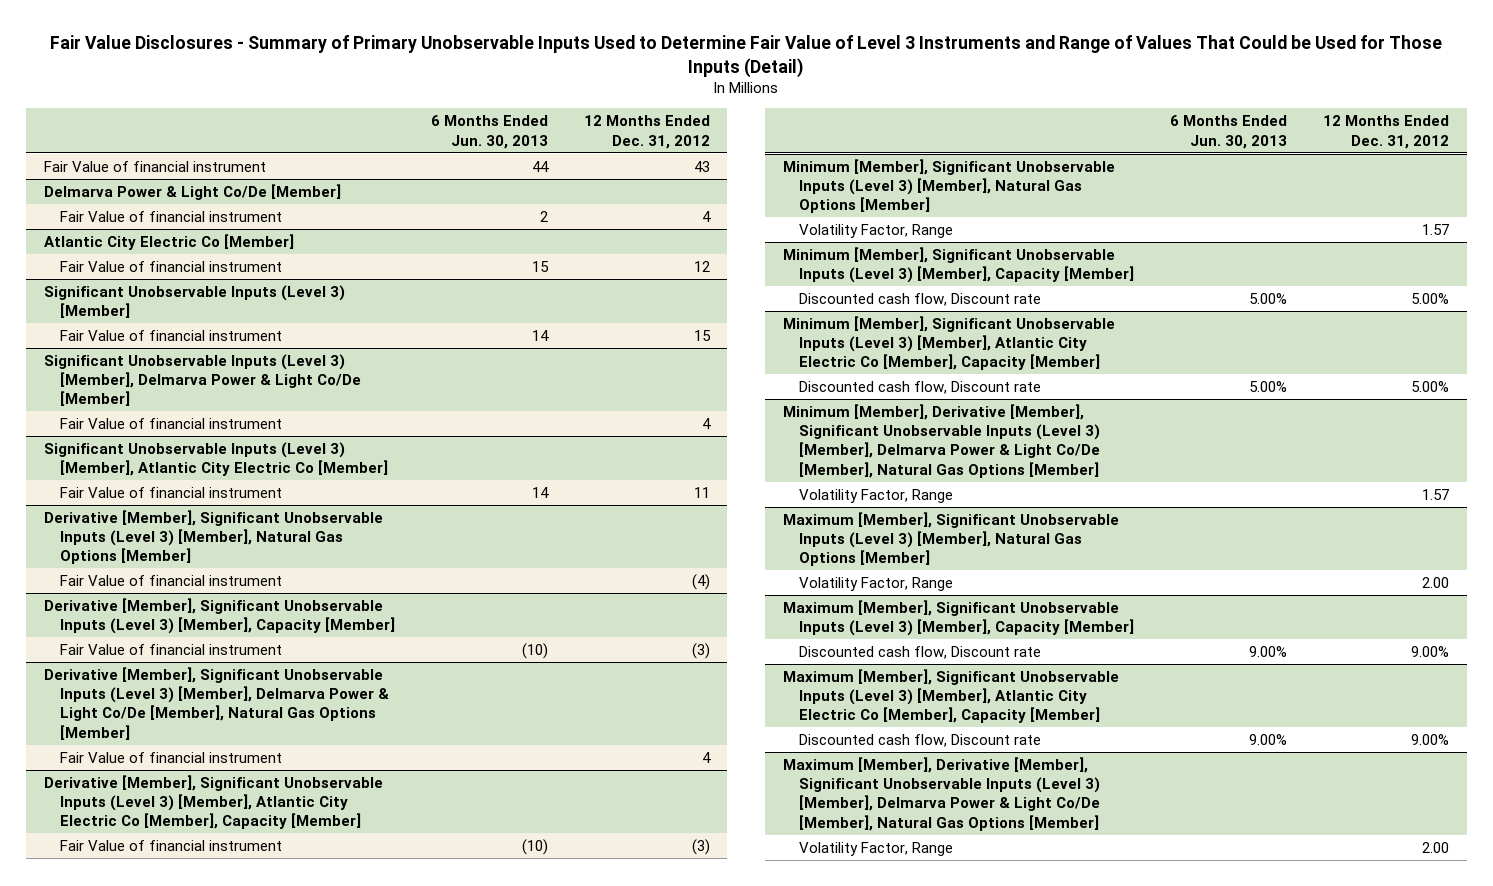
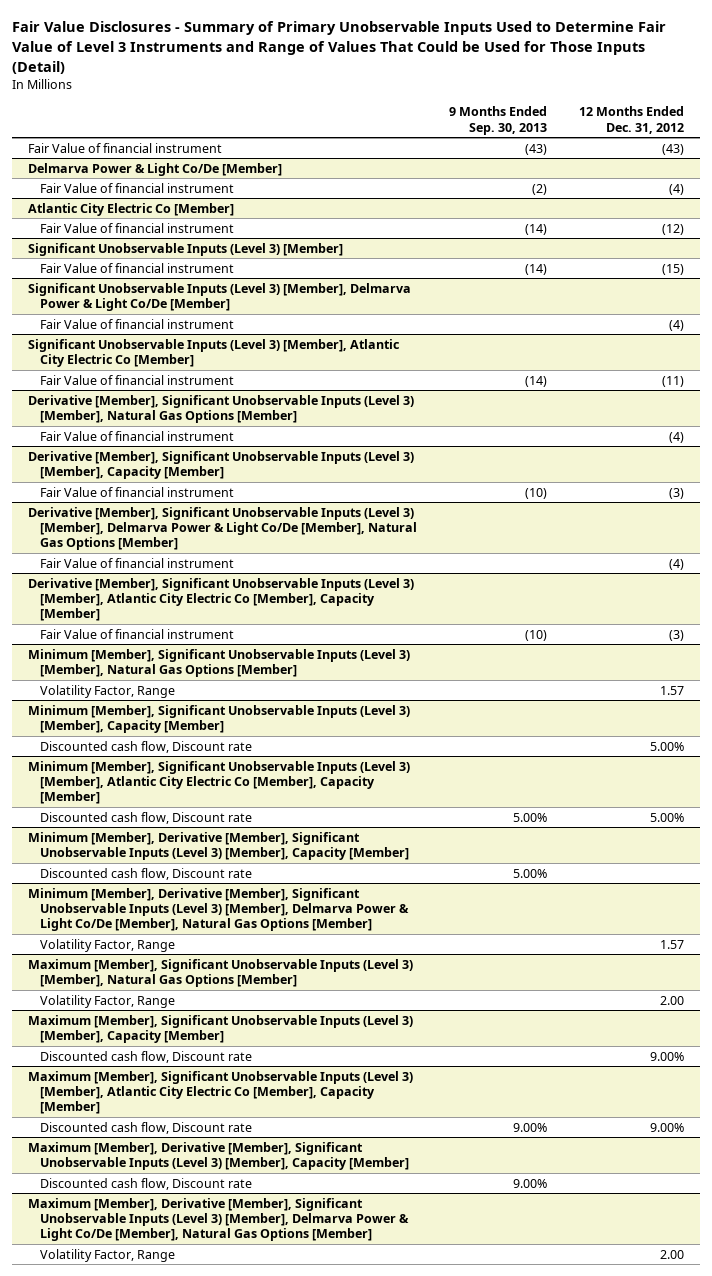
[430,115,548,149] 6 Months Ended Jun. 30, 2013 -> none
none -> [448,106,547,135] 9 Months Ended Sep. 30, 2013
[693,160,710,172] 43 -> [661,143,684,155] (43)
[701,210,711,222] 4 -> [668,183,684,195] (4)
[693,260,710,272] 12 -> [661,223,684,235] (12)
[693,329,711,341] 15 -> [661,263,684,275] (15)
[701,417,711,429] 4 -> [668,319,684,331] (4)
[693,486,710,498] 11 -> [661,375,684,387] (11)
[701,751,711,763] 4 -> [668,558,684,570] (4)
none -> [28,831,409,861] Minimum [Member], Derivative [Member], Significant Unobservable Inputs (Level 3) [Member], Capacity [Member]
none -> [39,867,252,880] Discounted cash flow, Discount rate
none -> [28,1141,409,1171] Maximum [Member], Derivative [Member], Significant Unobservable Inputs (Level 3) [Member], Capacity [Member]
none -> [39,1177,252,1190] Discounted cash flow, Discount rate

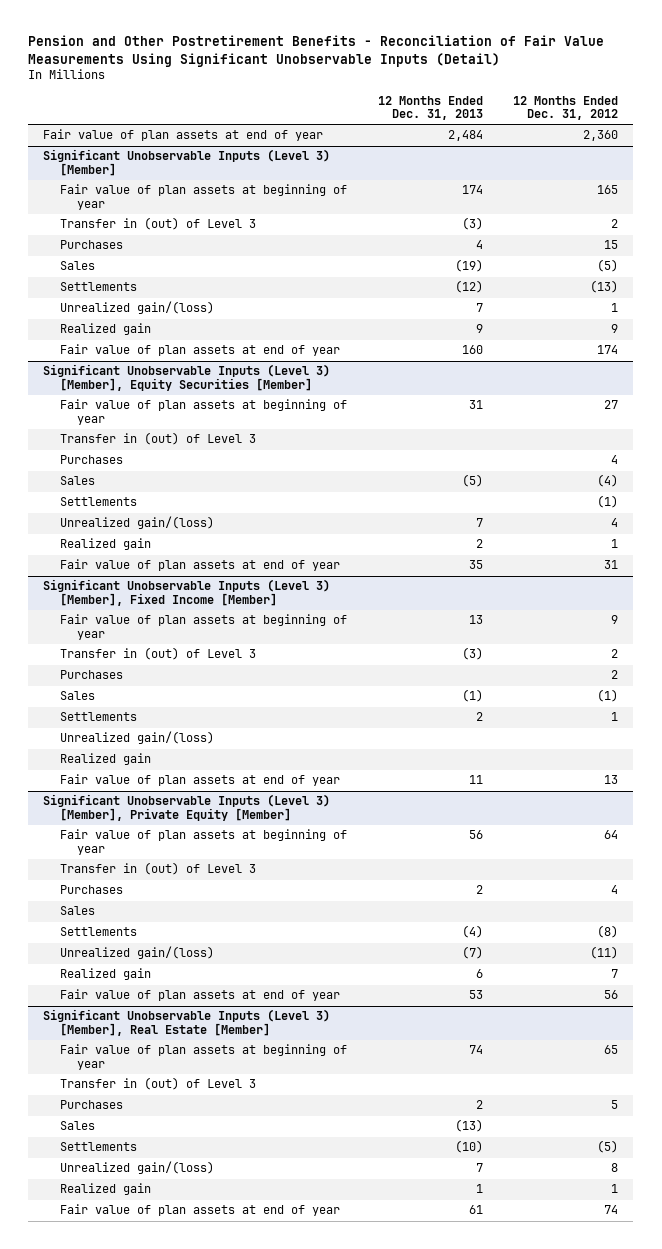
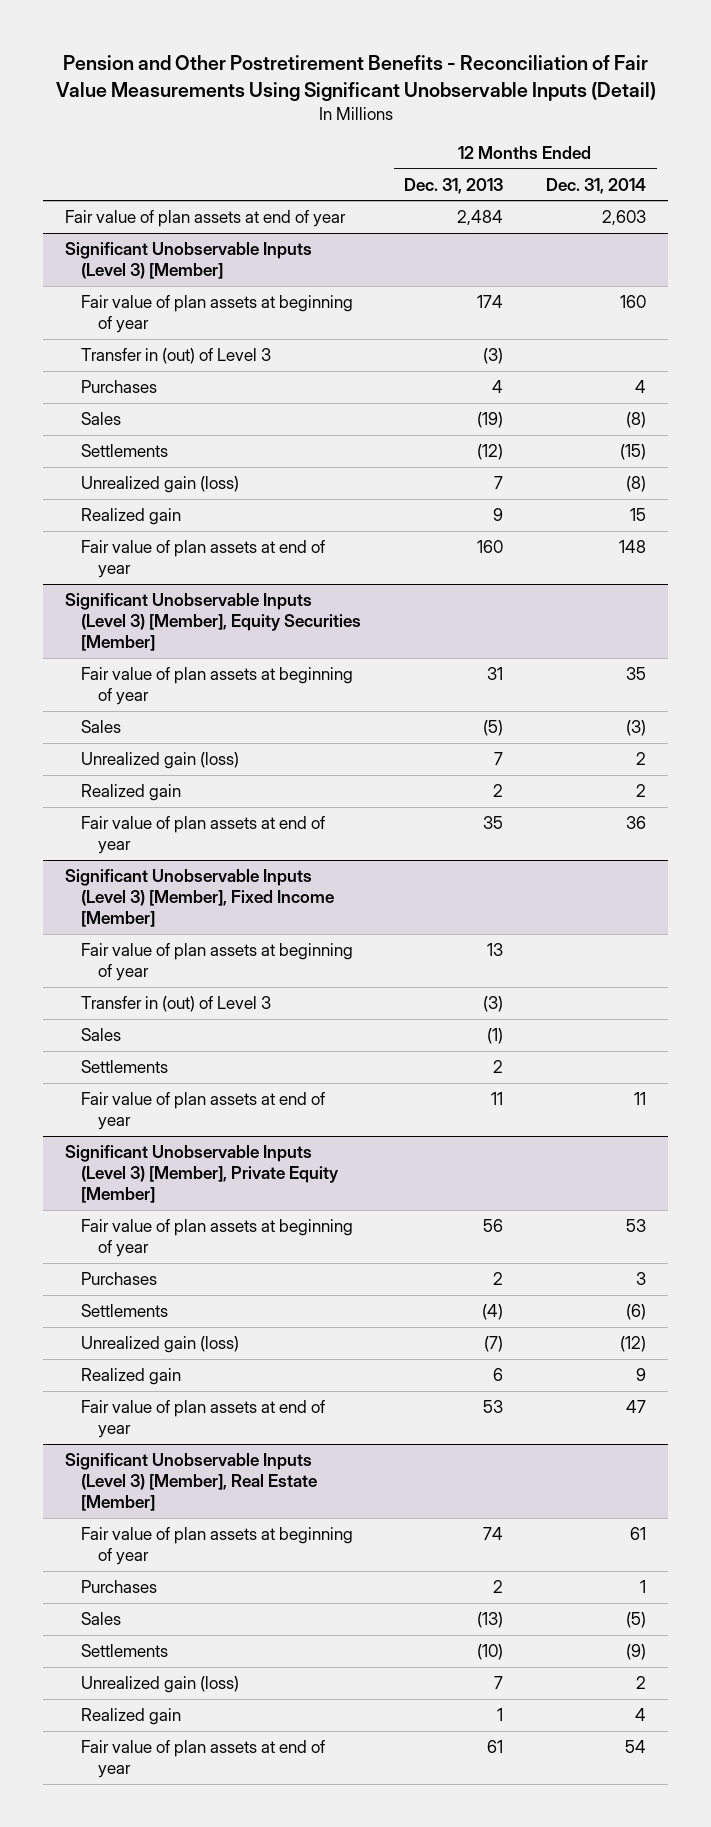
[513,96,619,121] 12 Months Ended Dec. 31, 2012 -> none
none -> [546,177,647,194] Dec. 31, 2014
[60,301,215,315] Unrealized gain/(loss) -> [81,476,240,494] Unrealized gain (loss)
[60,432,257,446] Transfer in (out) of Level 3 -> none
[60,455,124,465] Purchases -> none
[60,497,138,507] Settlements -> none
[60,516,215,530] Unrealized gain/(loss) -> [81,752,240,770] Unrealized gain (loss)
[60,670,124,680] Purchases -> none
[60,731,215,745] Unrealized gain/(loss) -> none
[60,753,152,766] Realized gain -> none
[60,862,257,876] Transfer in (out) of Level 3 -> none
[60,906,96,916] Sales -> none
[60,946,215,960] Unrealized gain/(loss) -> [81,1336,240,1354] Unrealized gain (loss)
[60,1077,257,1091] Transfer in (out) of Level 3 -> none
[60,1161,215,1175] Unrealized gain/(loss) -> [81,1676,240,1694] Unrealized gain (loss)

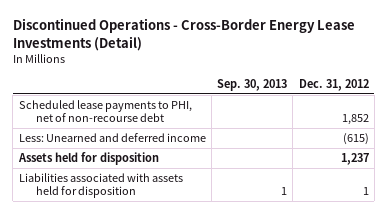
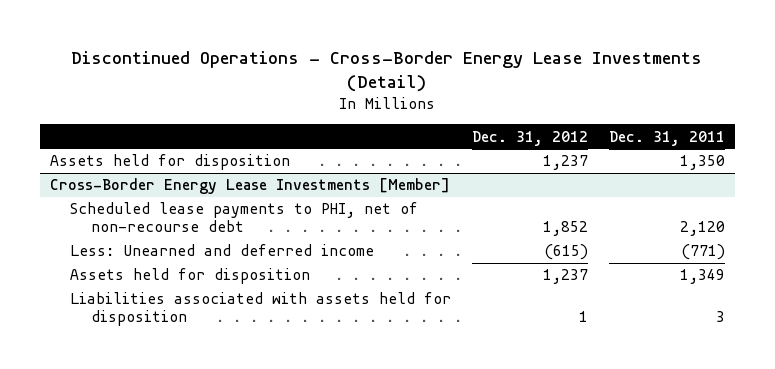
[217,79,288,92] Sep. 30, 2013 -> none
none -> [608,130,725,146] Dec. 31, 2011
none -> [50,154,291,171] Assets held for disposition
none -> [50,178,451,195] Cross-Border Energy Lease Investments [Member]

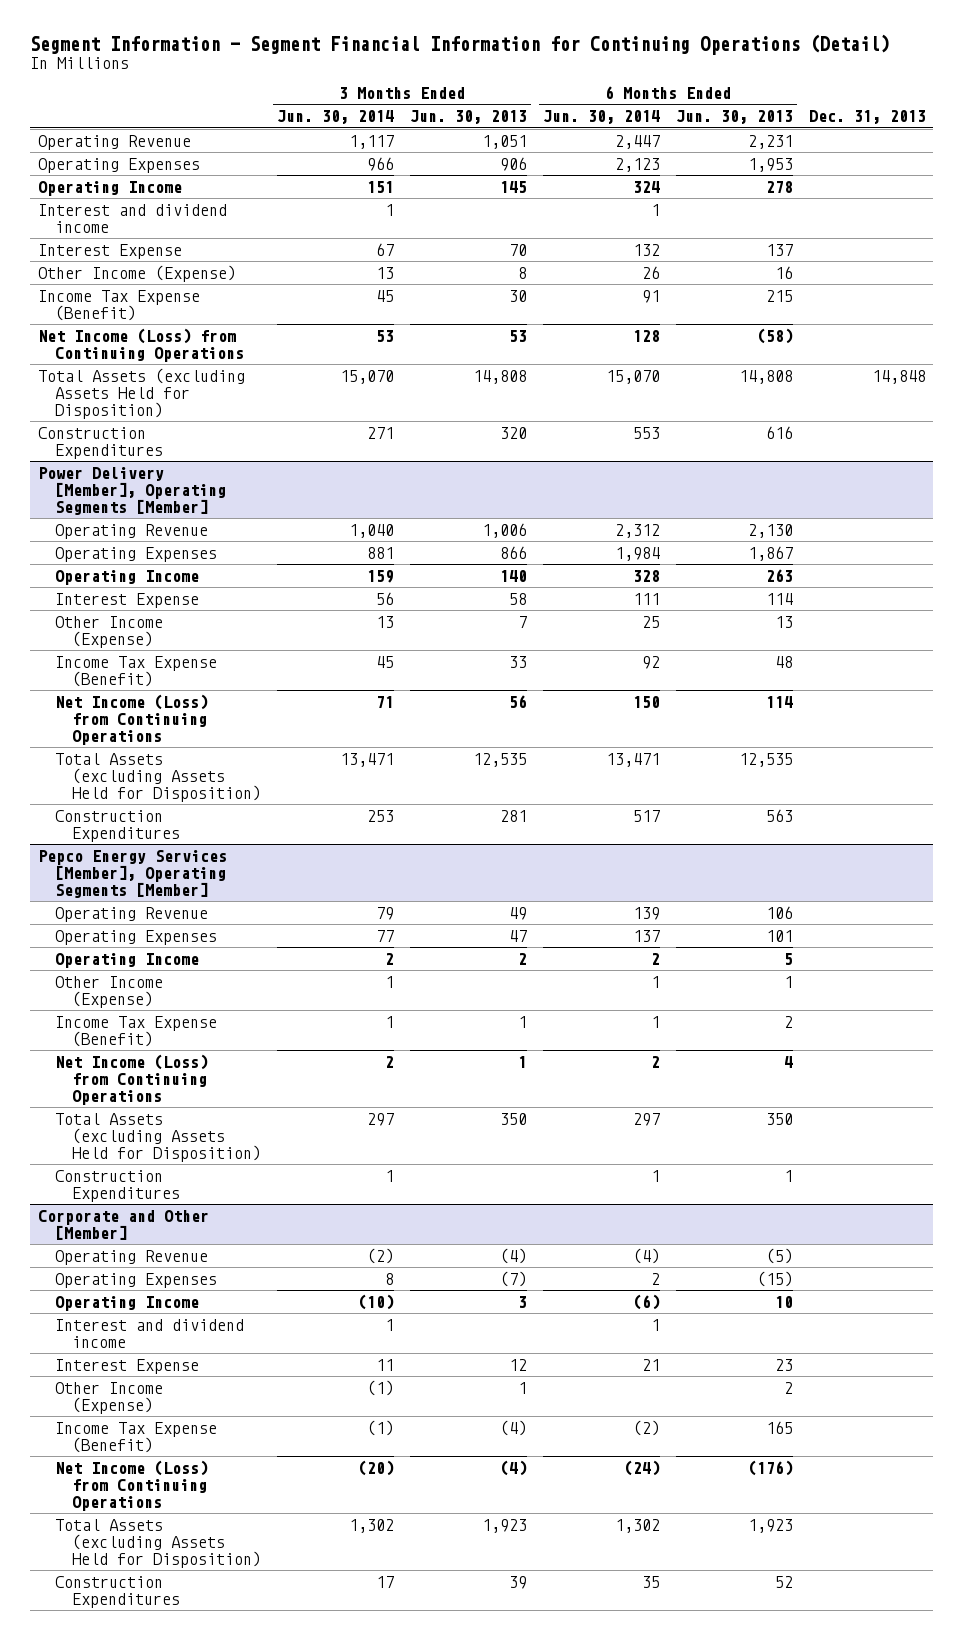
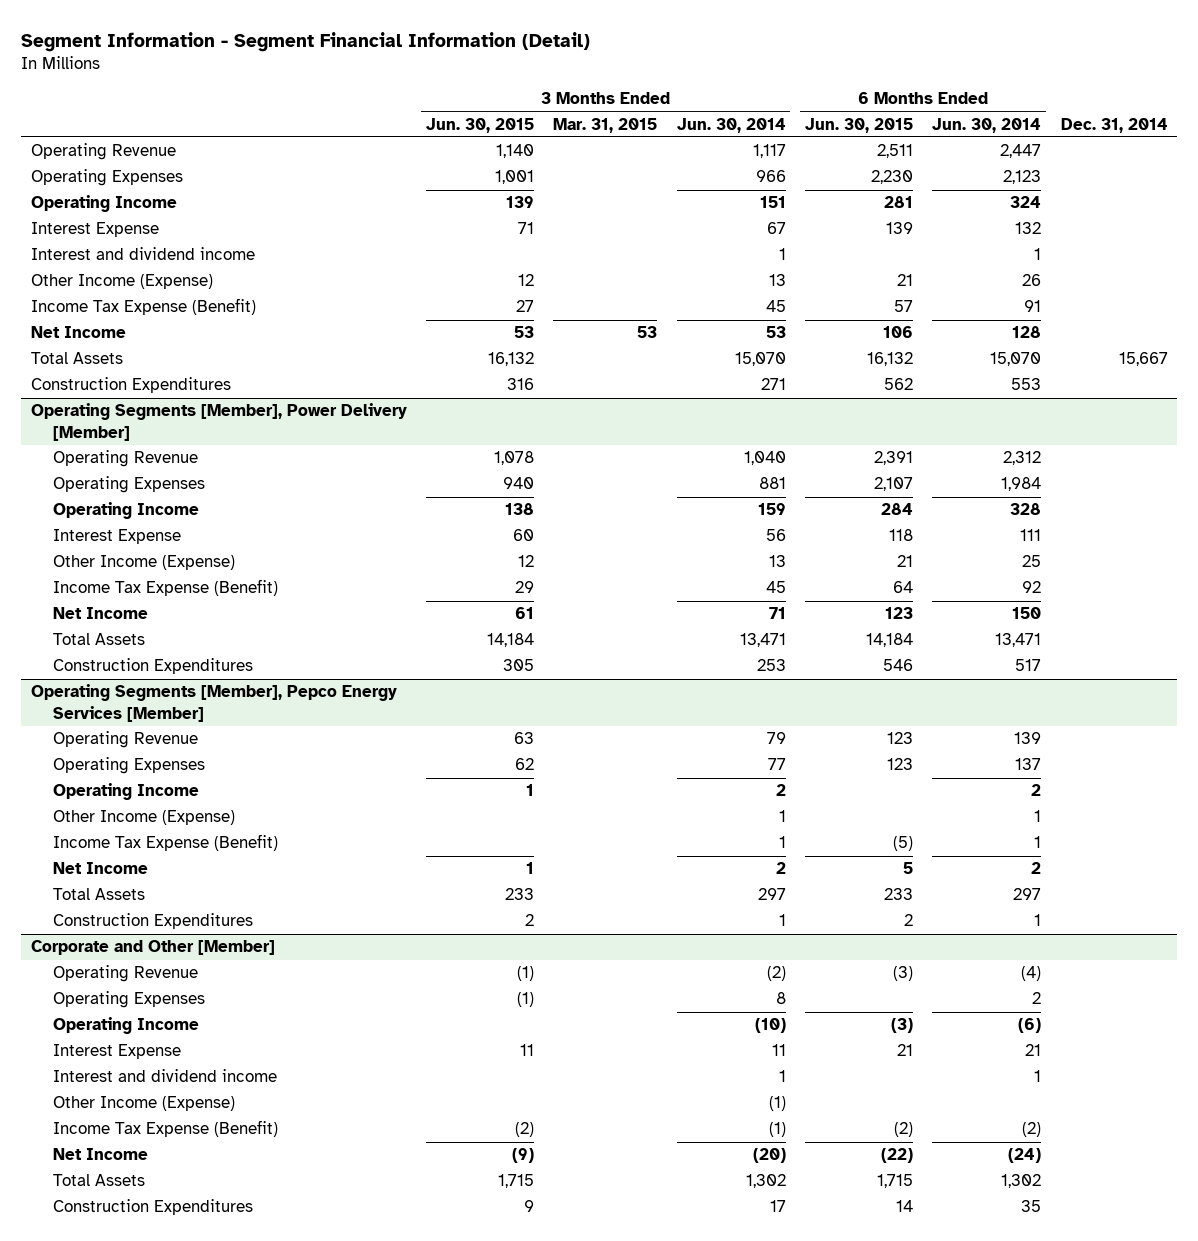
[29,33,890,55] Segment Information - Segment Financial Information for Continuing Operations (Detail) -> [20,31,590,52] Segment Information - Segment Financial Information (Detail)
[410,110,528,125] Jun. 30, 2013 -> none
[675,110,793,125] Jun. 30, 2013 -> none
[808,110,926,125] Dec. 31, 2013 -> none
none -> [425,117,534,133] Jun. 30, 2015
none -> [553,117,658,133] Mar. 31, 2015
none -> [804,117,913,133] Jun. 30, 2015
none -> [1060,117,1168,133] Dec. 31, 2014
[37,203,227,233] Interest and dividend income -> [30,247,255,261] Interest and dividend income
[37,327,245,362] Net Income (Loss) from Continuing Operations -> [30,326,126,339] Net Income
[37,367,245,419] Total Assets (excluding Assets Held for Disposition) -> [30,352,123,365] Total Assets
[37,466,227,515] Power Delivery [Member], Operating Segments [Member] -> [30,403,407,441] Operating Segments [Member], Power Delivery [Member]
[55,693,209,745] Net Income (Loss) from Continuing Operations -> [53,607,149,620] Net Income
[55,752,262,802] Total Assets (excluding Assets Held for Disposition) -> [53,633,146,646] Total Assets
[37,849,227,898] Pepco Energy Services [Member], Operating Segments [Member] -> [30,684,397,722] Operating Segments [Member], Pepco Energy Services [Member]
[55,1053,209,1105] Net Income (Loss) from Continuing Operations -> none
none -> [53,862,149,875] Net Income
[55,1112,262,1162] Total Assets (excluding Assets Held for Disposition) -> [53,888,146,901] Total Assets
[55,1318,245,1348] Interest and dividend income -> [53,1069,278,1083] Interest and dividend income
[55,1459,209,1511] Net Income (Loss) from Continuing Operations -> [53,1148,149,1161] Net Income
[55,1518,262,1568] Total Assets (excluding Assets Held for Disposition) -> [53,1174,146,1187] Total Assets

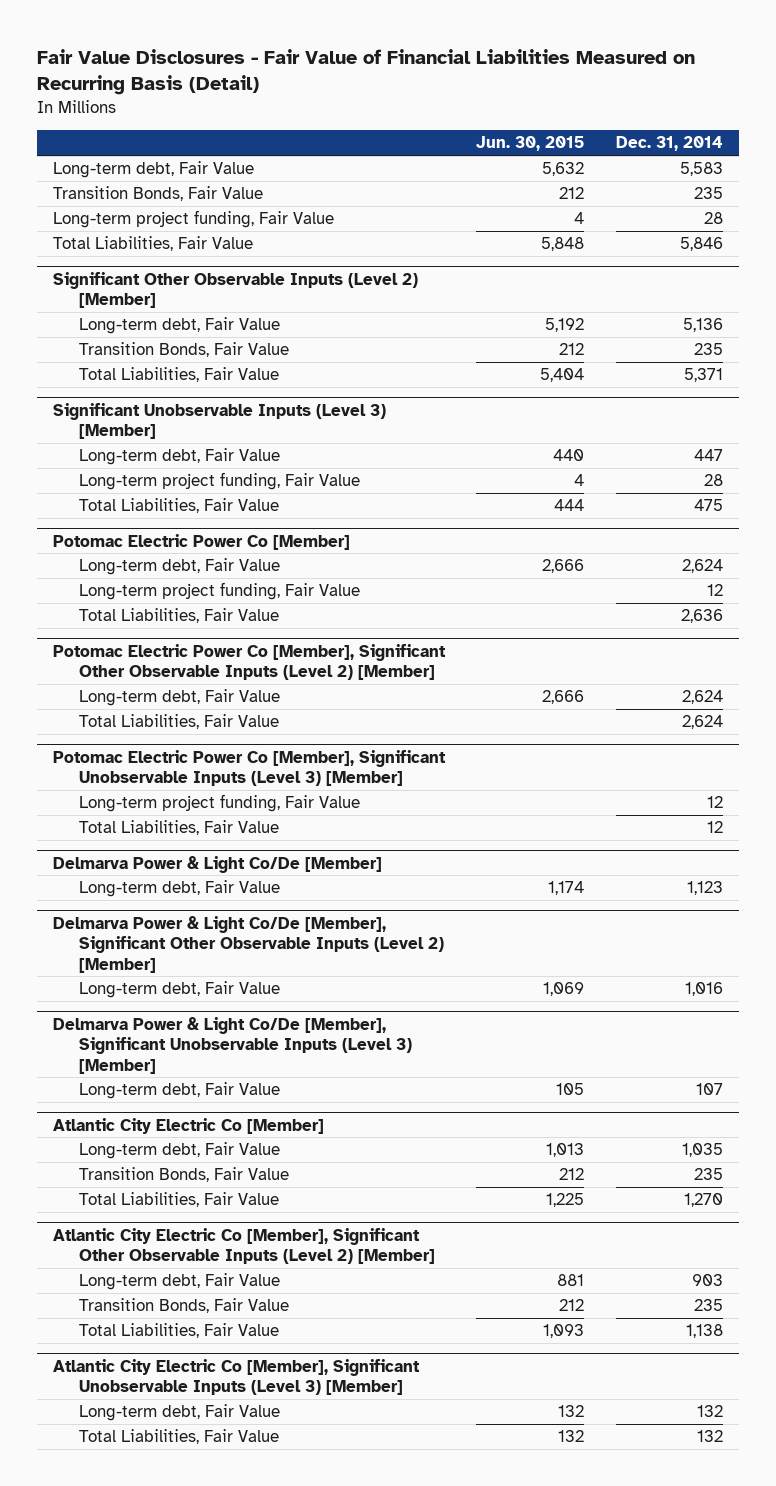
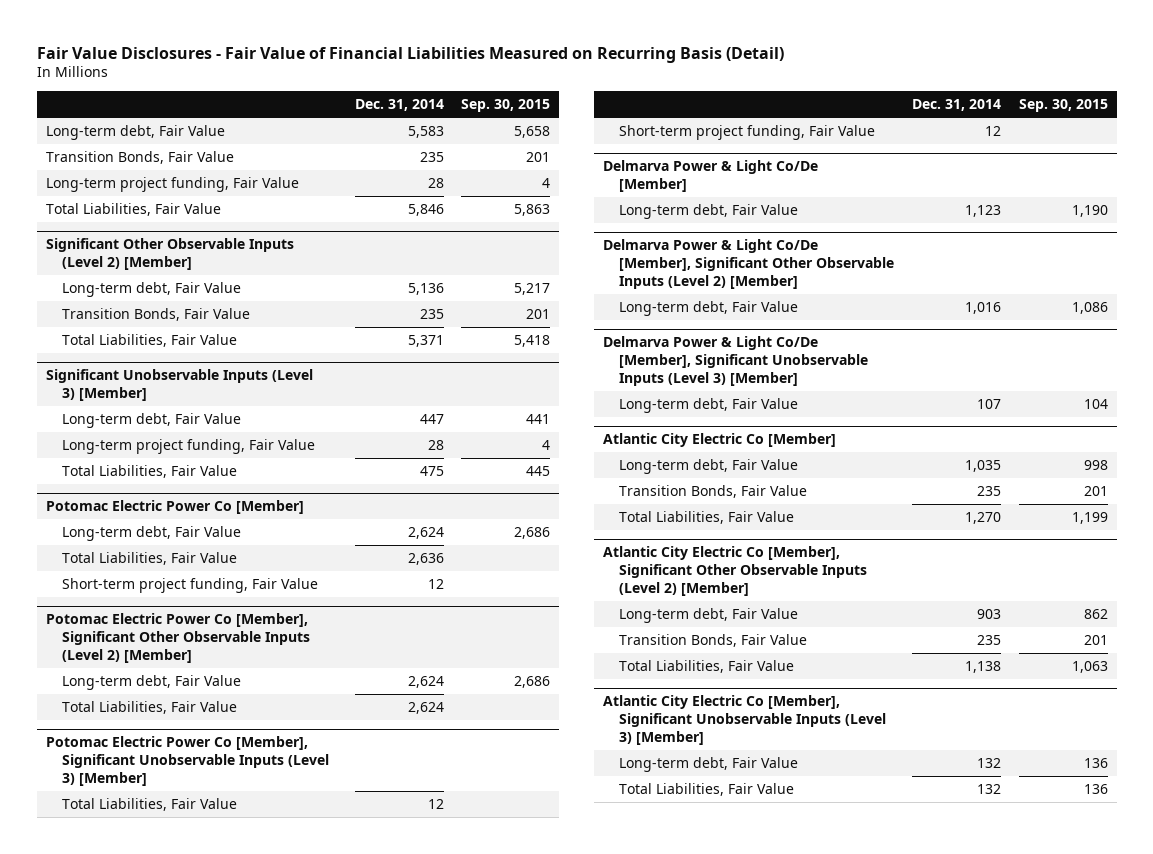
[476,136,585,152] Jun. 30, 2015 -> none
none -> [461,99,551,113] Sep. 30, 2015
[78,582,360,601] Long-term project funding, Fair Value -> none
none -> [62,577,319,593] Short-term project funding, Fair Value
[78,794,360,813] Long-term project funding, Fair Value -> none
none -> [619,124,876,140] Short-term project funding, Fair Value

